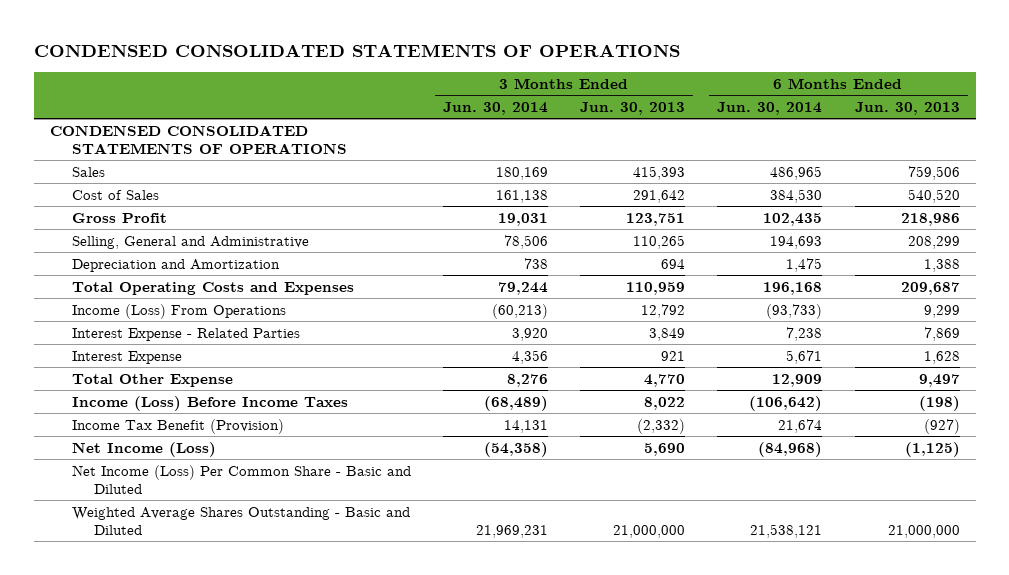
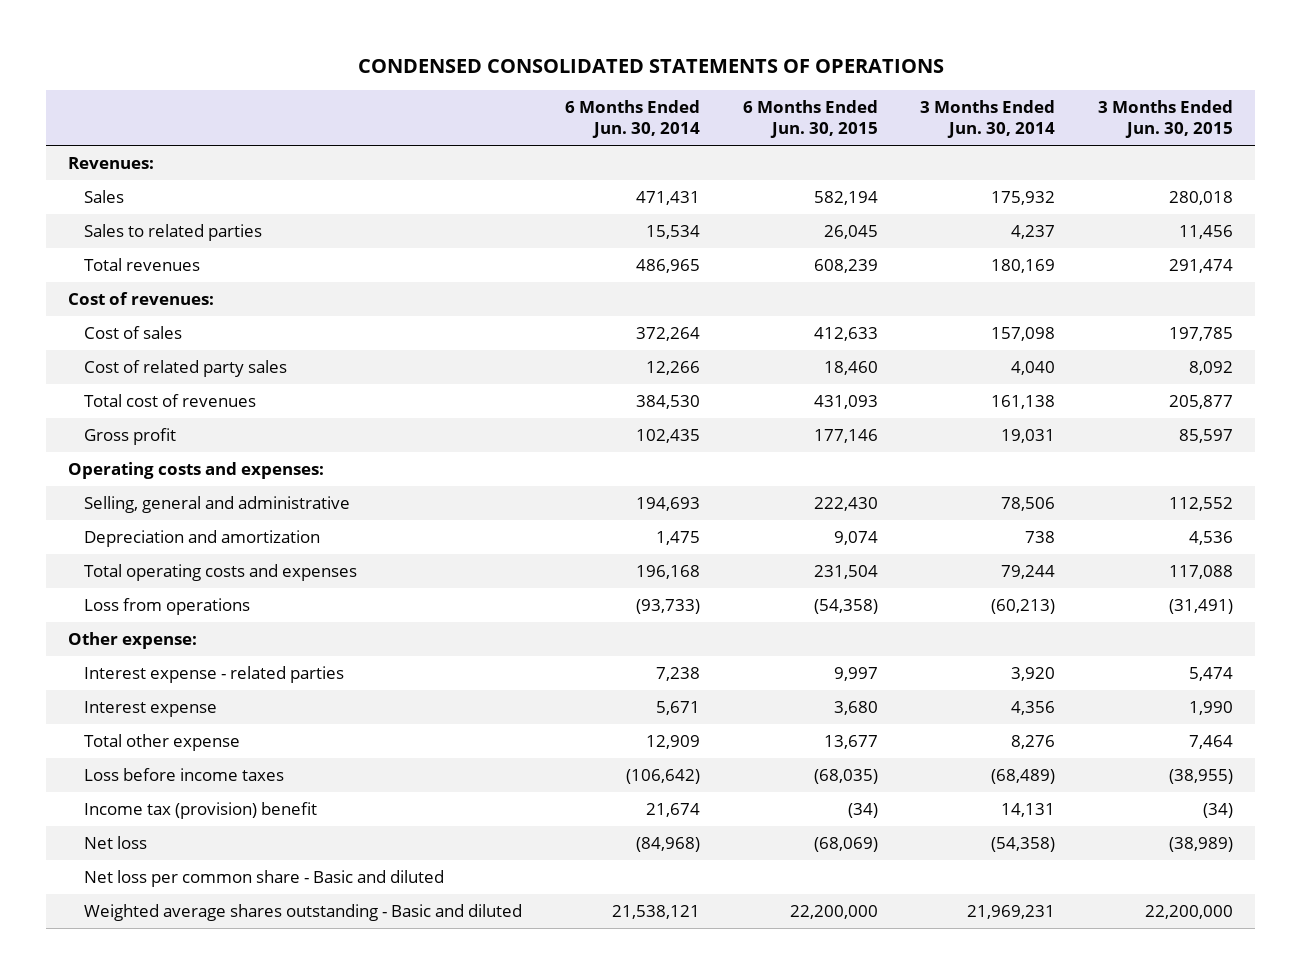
[580,102,686,116] Jun. 30, 2013 -> none
[854,102,960,116] Jun. 30, 2013 -> none
none -> [742,100,878,139] 6 Months Ended Jun. 30, 2015
none -> [1098,100,1234,139] 3 Months Ended Jun. 30, 2015
[49,124,347,154] CONDENSED CONSOLIDATED STATEMENTS OF OPERATIONS -> none
none -> [67,157,154,170] Revenues:
[496,166,549,180] 180,169 -> [991,191,1056,206] 175,932
[770,165,823,180] 486,965 -> [635,191,700,206] 471,431
none -> [83,224,262,242] Sales to related parties
none -> [83,258,200,272] Total revenues
none -> [67,292,214,306] Cost of revenues:
[71,189,159,200] Cost of Sales -> [83,326,182,340] Cost of sales
[496,189,549,203] 161,138 -> [991,327,1056,342] 157,098
[770,188,823,203] 384,530 -> [635,327,700,342] 372,264
none -> [83,360,287,378] Cost of related party sales
none -> [83,394,256,408] Total cost of revenues
[71,212,167,223] Gross Profit -> [83,428,176,446] Gross profit
none -> [67,462,324,480] Operating costs and expenses:
[71,235,309,249] Selling, General and Administrative -> [83,496,350,514] Selling, general and administrative
[71,258,280,272] Depreciation and Amortization -> [83,530,320,548] Depreciation and amortization
[71,281,354,295] Total Operating Costs and Expenses -> [83,564,357,582] Total operating costs and expenses
[71,303,286,319] Income (Loss) From Operations -> [83,598,250,616] Loss from operations
none -> [67,632,197,650] Other expense:
[71,327,300,341] Interest Expense - Related Parties -> [83,666,344,684] Interest expense - related parties
[71,350,182,364] Interest Expense -> [83,701,217,718] Interest expense
[71,373,233,387] Total Other Expense -> [83,734,240,752] Total other expense
[71,395,348,411] Income (Loss) Before Income Taxes -> [83,768,284,782] Loss before income taxes
[71,418,284,434] Income Tax Benefit (Provision) -> [83,802,317,820] Income tax (provision) benefit
[71,441,216,457] Net Income (Loss) -> [83,836,147,850] Net loss
[71,464,411,494] Net Income (Loss) Per Common Share - Basic and Diluted -> [83,870,444,888] Net loss per common share - Basic and diluted
[71,506,410,535] Weighted Average Shares Outstanding - Basic and Diluted -> [83,904,522,922] Weighted average shares outstanding - Basic and diluted

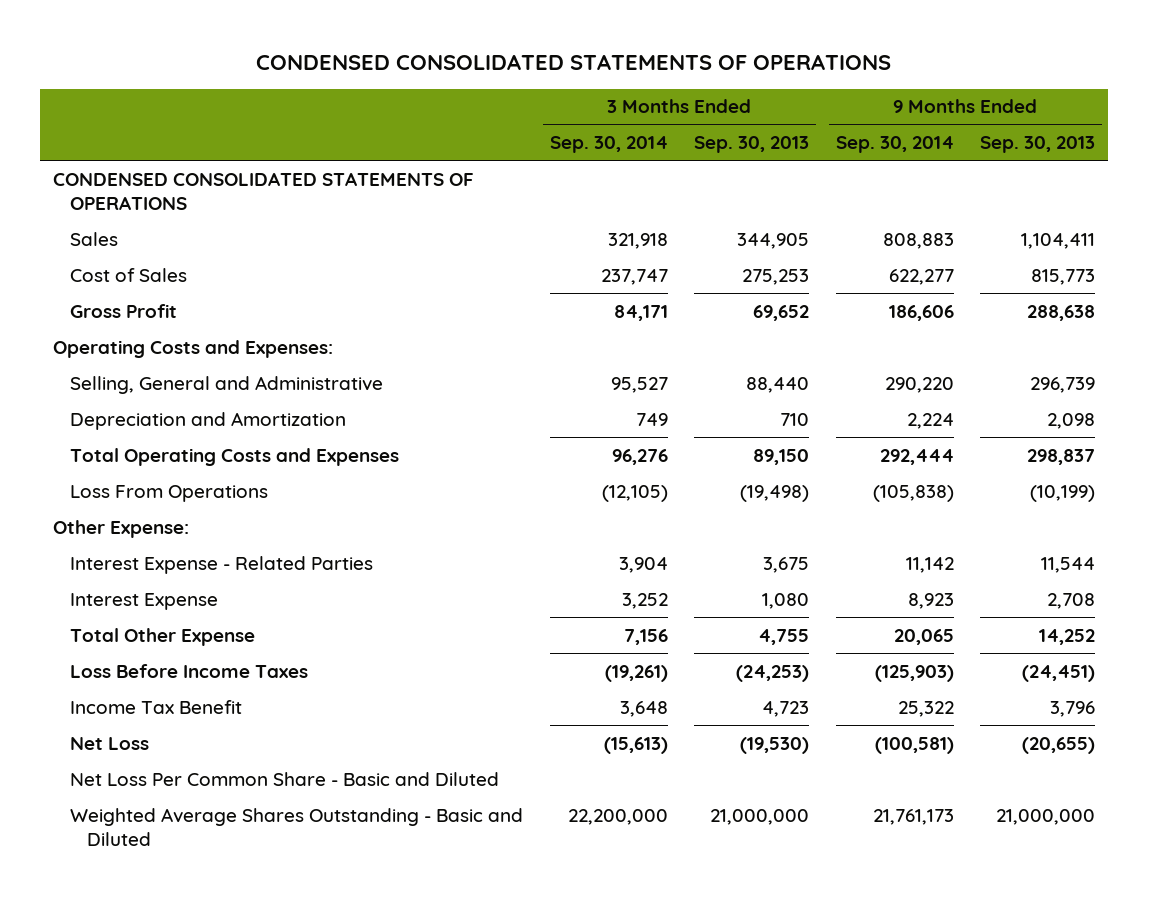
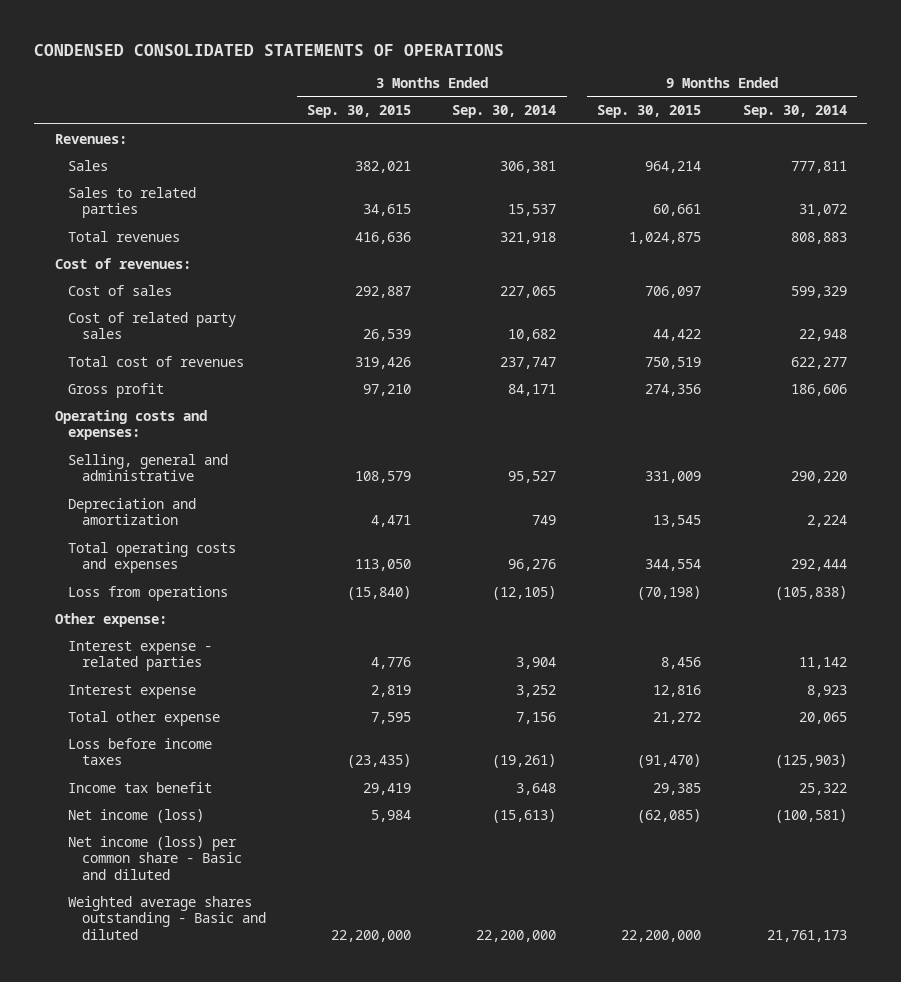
[694,136,810,154] Sep. 30, 2013 -> none
[980,136,1096,154] Sep. 30, 2013 -> none
none -> [307,105,412,119] Sep. 30, 2015
none -> [597,105,702,119] Sep. 30, 2015
[53,171,475,211] CONDENSED CONSOLIDATED STATEMENTS OF OPERATIONS -> none
none -> [54,133,127,144] Revenues:
[607,232,668,249] 321,918 -> [500,160,557,173] 306,381
[882,232,954,249] 808,883 -> [790,160,847,173] 777,811
none -> [68,186,197,219] Sales to related parties
none -> [68,230,181,242] Total revenues
none -> [54,257,191,269] Cost of revenues:
[70,267,188,282] Cost of Sales -> [68,284,173,296] Cost of sales
[600,268,668,285] 237,747 -> [500,285,557,298] 227,065
[888,268,954,285] 622,277 -> [790,285,847,298] 599,329
none -> [68,311,237,340] Cost of related party sales
none -> [68,355,245,367] Total cost of revenues
[70,303,178,318] Gross Profit -> [68,382,165,398] Gross profit
[53,339,334,358] Operating Costs and Expenses: -> [54,409,207,441] Operating costs and expenses:
[70,375,384,394] Selling, General and Administrative -> [68,453,229,482] Selling, general and administrative
[70,411,347,430] Depreciation and Amortization -> [68,497,197,526] Depreciation and amortization
[70,447,400,466] Total Operating Costs and Expenses -> [68,541,237,574] Total operating costs and expenses
[70,484,269,502] Loss From Operations -> [68,585,229,601] Loss from operations
[53,519,190,538] Other Expense: -> [54,612,167,627] Other expense:
[70,555,374,574] Interest Expense - Related Parties -> [68,640,213,672] Interest expense - related parties
[70,592,219,610] Interest Expense -> [68,684,197,699] Interest expense
[70,627,256,646] Total Other Expense -> [68,710,221,726] Total other expense
[70,663,309,678] Loss Before Income Taxes -> [68,737,213,766] Loss before income taxes
[70,699,243,714] Income Tax Benefit -> [68,781,213,793] Income tax benefit
[70,736,150,750] Net Loss -> [68,808,205,823] Net income (loss)
[70,771,500,786] Net Loss Per Common Share - Basic and Diluted -> [68,835,242,880] Net income (loss) per common share - Basic and diluted
[70,807,524,847] Weighted Average Shares Outstanding - Basic and Diluted -> [68,895,266,940] Weighted average shares outstanding - Basic and diluted

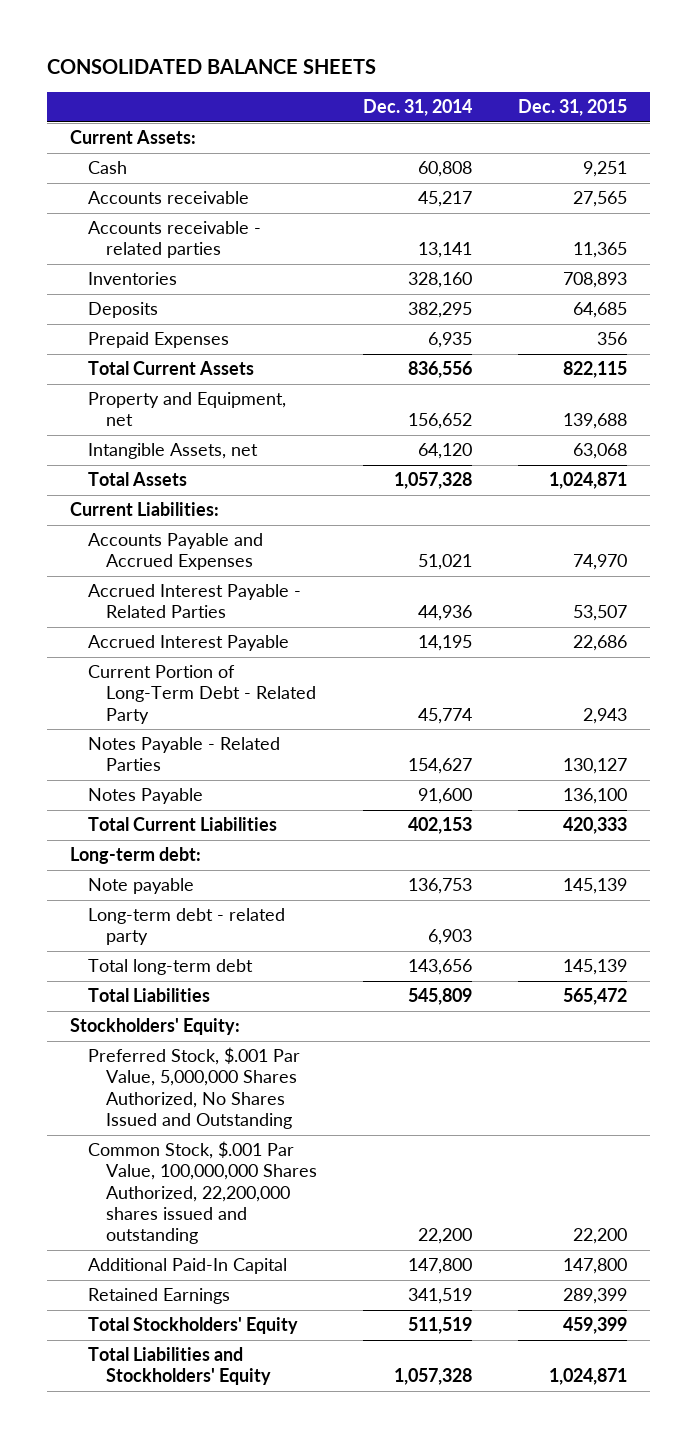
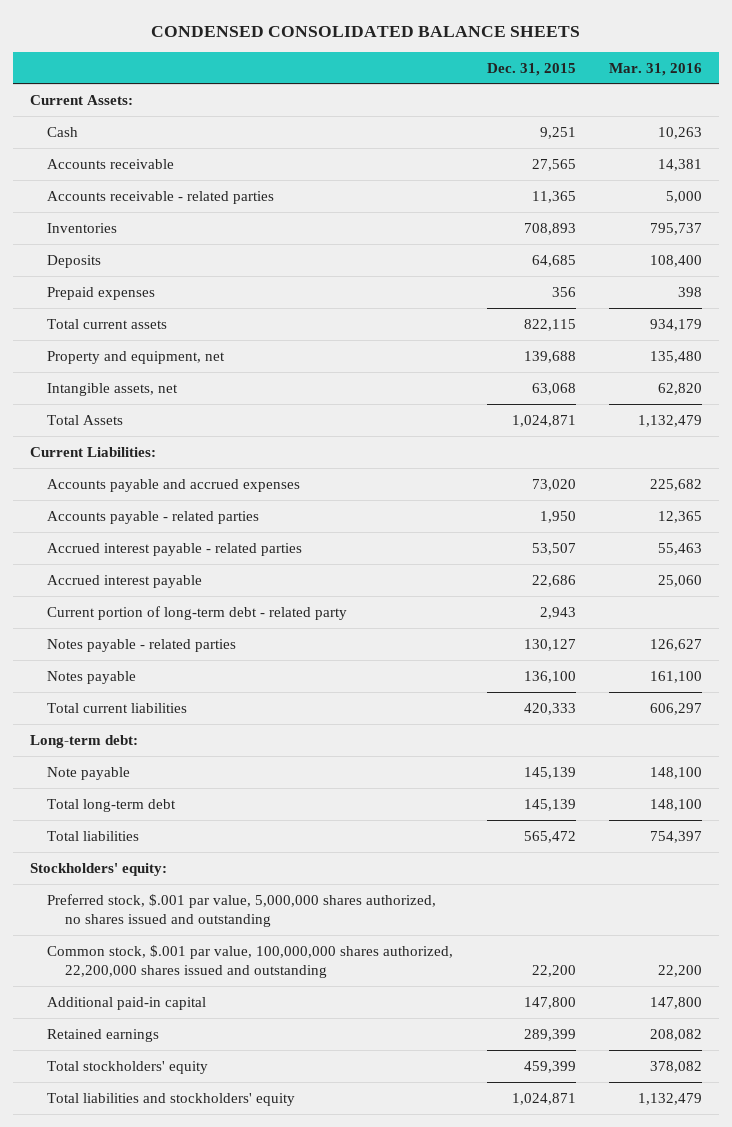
[47,59,377,75] CONSOLIDATED BALANCE SHEETS -> [151,25,581,37] CONDENSED CONSOLIDATED BALANCE SHEETS
[362,99,472,117] Dec. 31, 2014 -> none
none -> [609,62,703,76] Mar. 31, 2016
[88,332,230,349] Prepaid Expenses -> [47,286,156,300] Prepaid expenses
[88,361,255,376] Total Current Assets -> [47,318,168,329] Total current assets
[88,392,287,427] Property and Equipment, net -> [47,350,226,364] Property and equipment, net
[88,443,259,460] Intangible Assets, net -> [47,382,179,396] Intangible assets, net
[88,533,264,571] Accounts Payable and Accrued Expenses -> [47,478,301,492] Accounts payable and accrued expenses
[572,554,627,571] 74,970 -> [531,478,576,491] 73,020
none -> [47,510,260,524] Accounts payable - related parties
[88,584,302,619] Accrued Interest Payable - Related Parties -> [47,542,303,556] Accrued interest payable - related parties
[88,635,290,652] Accrued Interest Payable -> [47,574,203,588] Accrued interest payable
[88,665,317,724] Current Portion of Long-Term Debt - Related Party -> [47,605,348,620] Current portion of long-term debt - related party
[88,737,281,772] Notes Payable - Related Parties -> [47,638,237,652] Notes payable - related parties
[88,788,204,805] Notes Payable -> [47,670,137,684] Notes payable
[88,817,278,832] Total Current Liabilities -> [47,702,188,713] Total current liabilities
[88,908,286,946] Long-term debt - related party -> none
[88,988,211,1003] Total Liabilities -> [47,830,140,841] Total liabilities
[70,1018,241,1036] Stockholders' Equity: -> [30,862,168,876] Stockholders' equity:
[88,1047,301,1129] Preferred Stock, $.001 Par Value, 5,000,000 Shares Authorized, No Shares Issued and Outstanding -> [47,893,437,928] Preferred stock, $.001 par value, 5,000,000 shares authorized, no shares issued and outstanding
[88,1141,318,1244] Common Stock, $.001 Par Value, 100,000,000 Shares Authorized, 22,200,000 shares issued and outstanding -> [47,944,454,979] Common stock, $.001 par value, 100,000,000 shares authorized, 22,200,000 shares issued and outstanding
[88,1258,288,1275] Additional Paid-In Capital -> [47,996,207,1010] Additional paid-in capital
[88,1288,231,1305] Retained Earnings -> [47,1028,160,1042] Retained earnings
[88,1317,299,1335] Total Stockholders' Equity -> [47,1060,209,1074] Total stockholders' equity
[88,1347,272,1386] Total Liabilities and Stockholders' Equity -> [47,1092,296,1106] Total liabilities and stockholders' equity

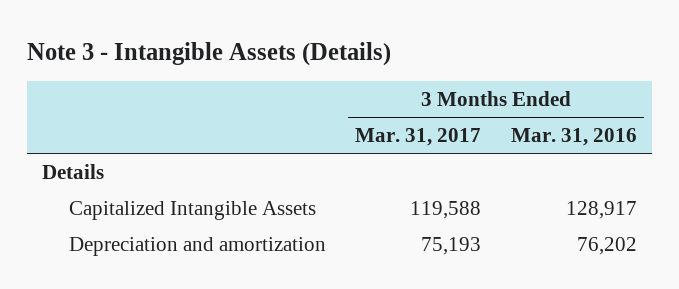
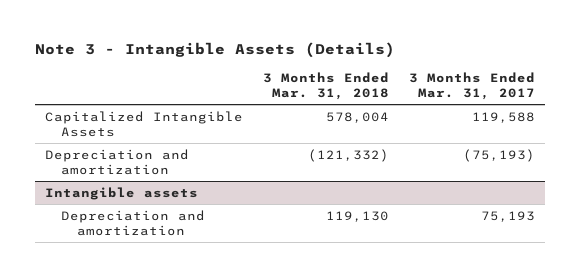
[511,127,638,146] Mar. 31, 2016 -> none
none -> [263,72,390,101] 3 Months Ended Mar. 31, 2018
[41,163,104,179] Details -> none
none -> [45,148,190,175] Depreciation and amortization
none -> [45,186,199,200] Intangible assets

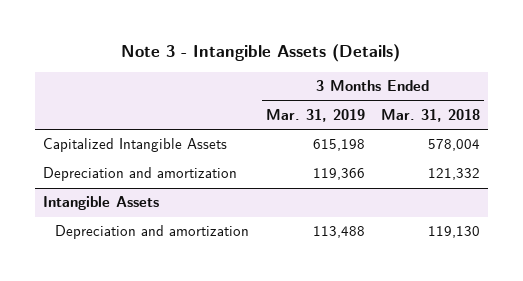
[408,72,535,101] 3 Months Ended Mar. 31, 2017 -> none
none -> [265,109,365,123] Mar. 31, 2019
[308,148,390,162] (121,332) -> [428,168,481,181] 121,332
[45,186,199,200] Intangible assets -> [42,196,159,211] Intangible Assets

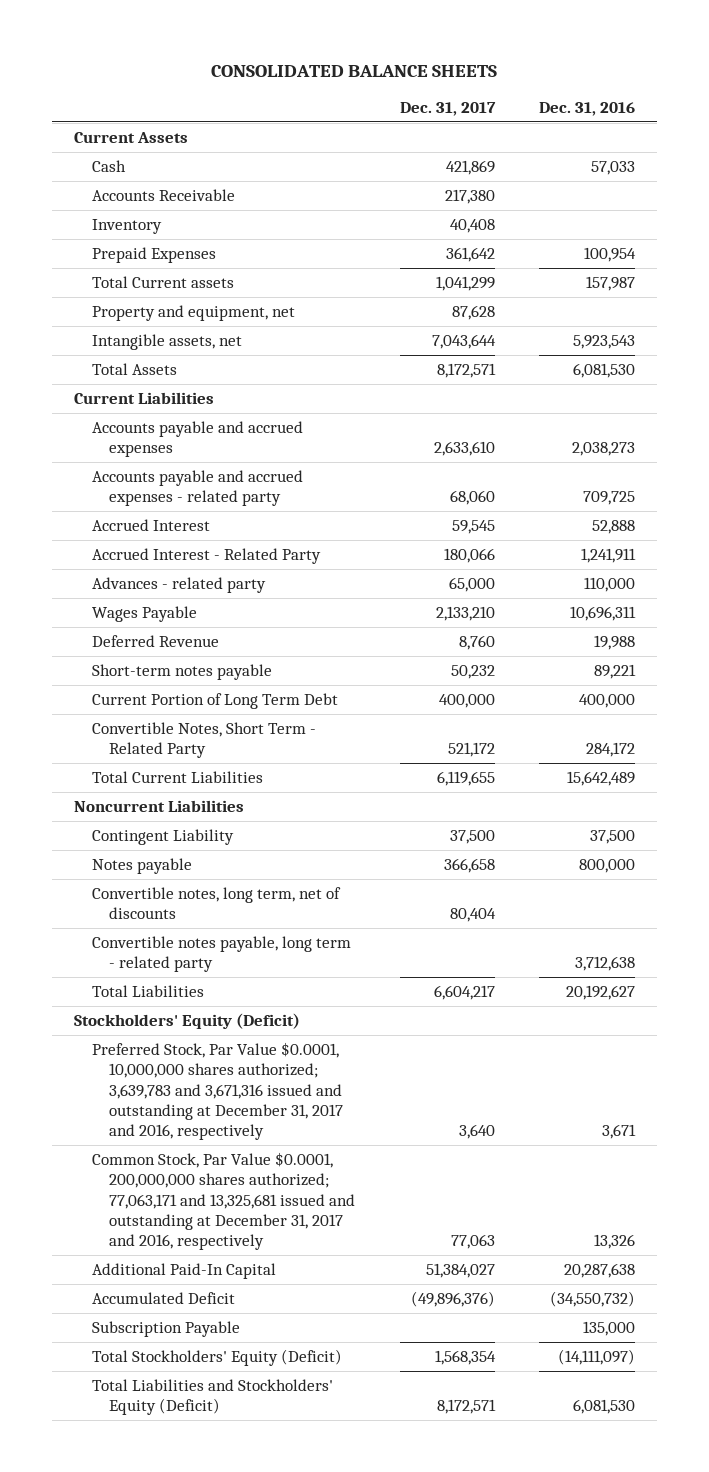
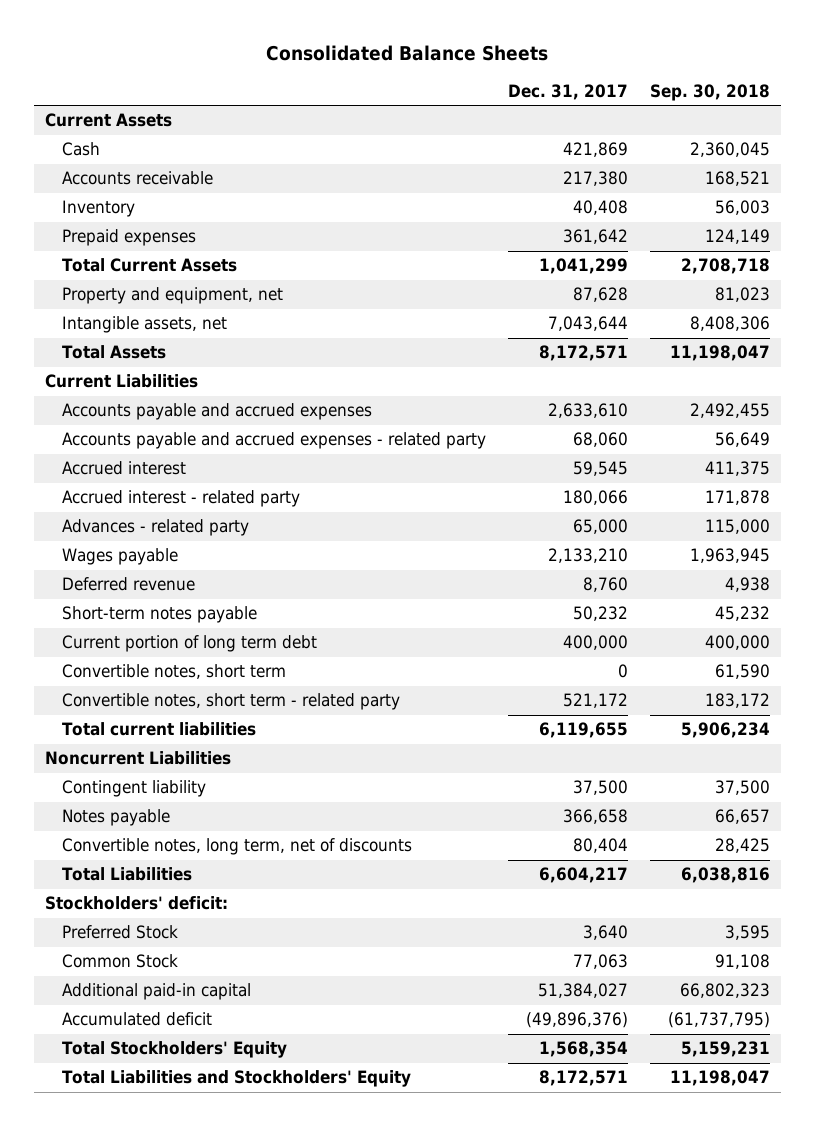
[211,64,498,77] CONSOLIDATED BALANCE SHEETS -> [266,44,549,61] Consolidated Balance Sheets
[538,102,635,117] Dec. 31, 2016 -> none
none -> [649,84,770,102] Sep. 30, 2018
[91,188,235,201] Accounts Receivable -> [62,171,214,186] Accounts receivable
[91,246,216,263] Prepaid Expenses -> [62,229,197,247] Prepaid expenses
[91,275,234,288] Total Current assets -> [62,258,238,273] Total Current Assets
[91,518,210,531] Accrued Interest -> [62,461,187,476] Accrued interest
[91,547,321,564] Accrued Interest - Related Party -> [62,490,301,508] Accrued interest - related party
[91,605,197,622] Wages Payable -> [62,548,179,566] Wages payable
[91,634,219,647] Deferred Revenue -> [62,577,196,592] Deferred revenue
[91,692,338,709] Current Portion of Long Term Debt -> [62,635,318,653] Current portion of long term debt
none -> [62,664,287,680] Convertible notes, short term
[91,721,316,759] Convertible Notes, Short Term - Related Party -> [62,693,401,711] Convertible notes, short term - related party
[91,770,263,783] Total Current Liabilities -> [62,722,257,737] Total current liabilities
[91,828,234,845] Contingent Liability -> [62,780,207,798] Contingent liability
[91,935,351,973] Convertible notes payable, long term - related party -> none
[91,1320,240,1337] Subscription Payable -> none
[73,1012,300,1029] Stockholders' Equity (Deficit) -> [45,896,229,911] Stockholders' deficit:
[91,1041,344,1141] Preferred Stock, Par Value $0.0001, 10,000,000 shares authorized; 3,639,783 and 3,671,316 issued and outstanding at December 31, 2017 and 2016, respectively -> [62,925,179,940] Preferred Stock
[91,1151,356,1251] Common Stock, Par Value $0.0001, 200,000,000 shares authorized; 77,063,171 and 13,325,681 issued and outstanding at December 31, 2017 and 2016, respectively -> [62,954,179,969] Common Stock
[91,1262,276,1279] Additional Paid-In Capital -> [62,983,252,1001] Additional paid-in capital
[91,1291,235,1304] Accumulated Deficit -> [62,1012,213,1027] Accumulated deficit
[91,1348,342,1366] Total Stockholders' Equity (Deficit) -> [62,1041,288,1059] Total Stockholders' Equity
[91,1378,333,1416] Total Liabilities and Stockholders' Equity (Deficit) -> [62,1070,412,1088] Total Liabilities and Stockholders' Equity

